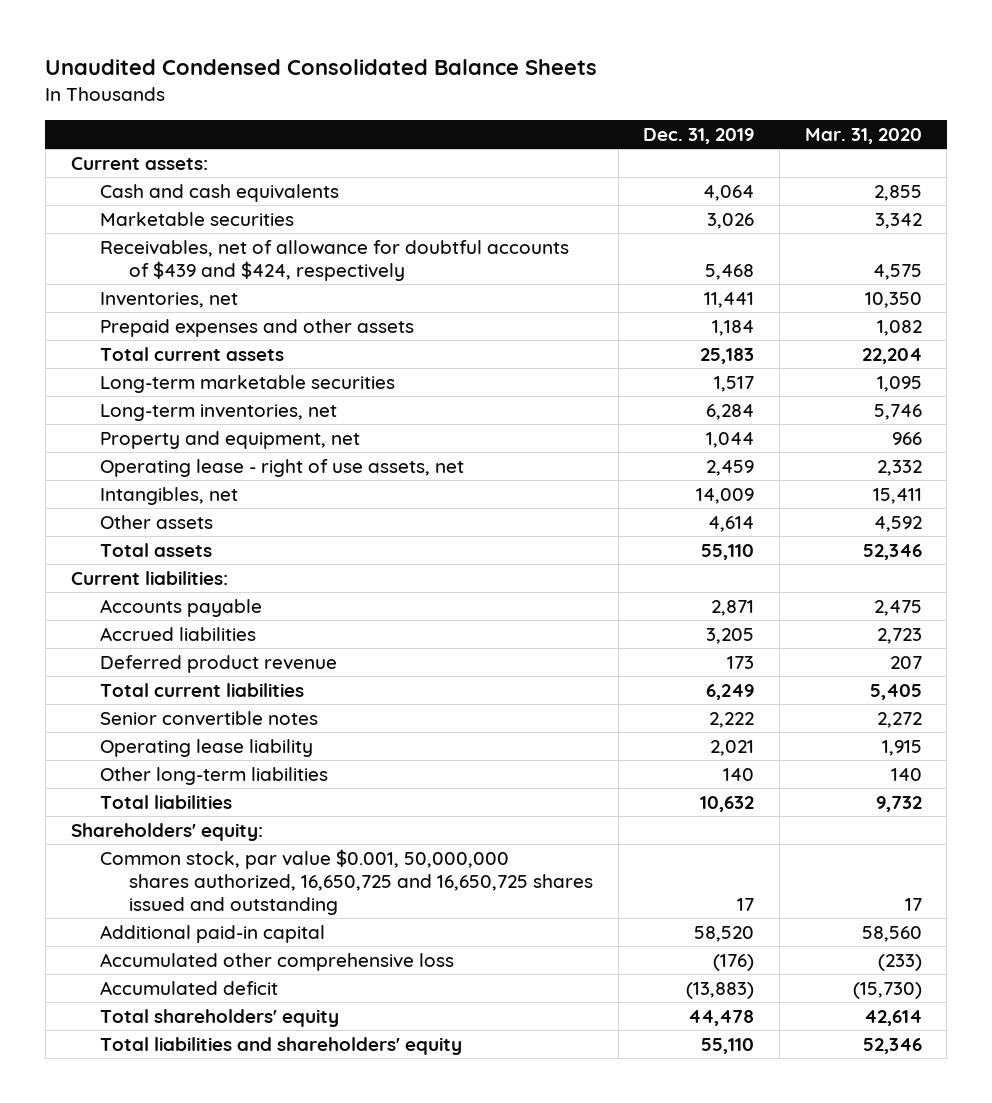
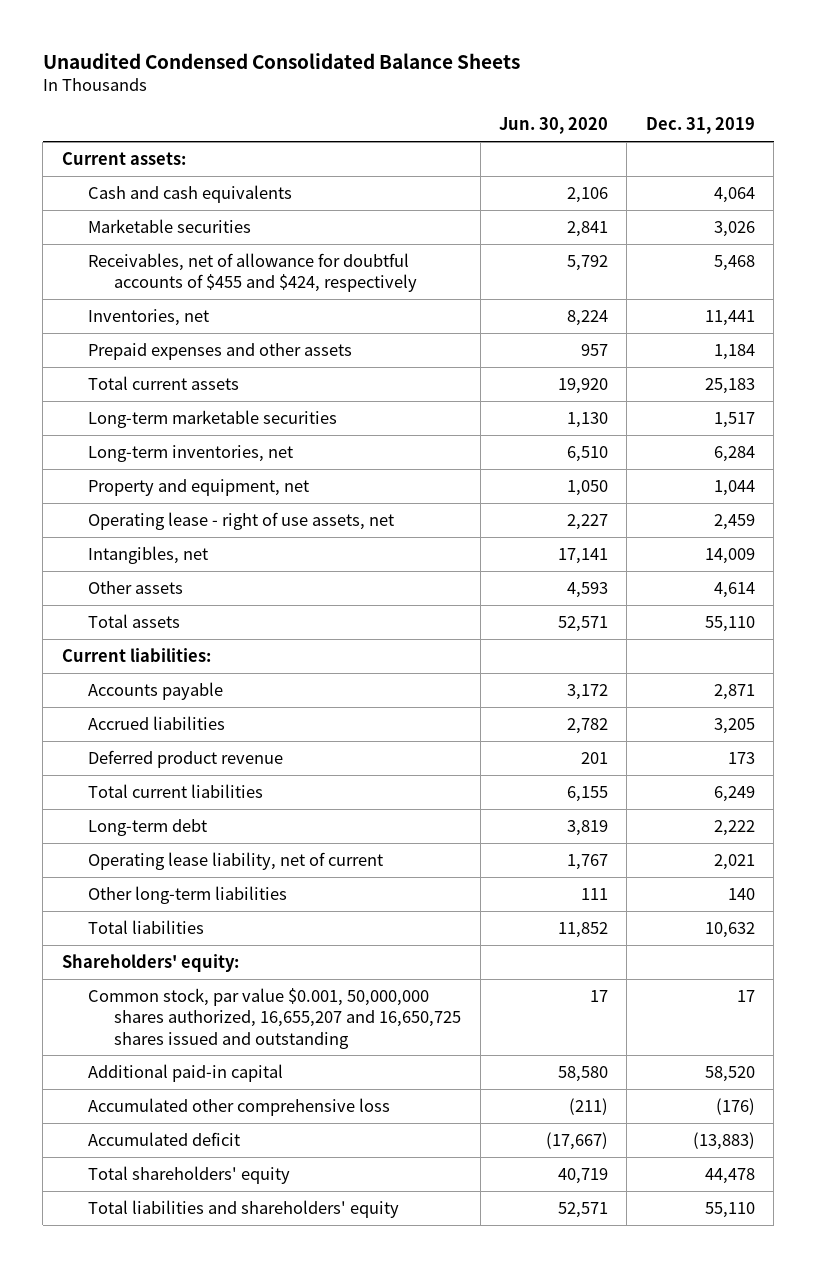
[804,127,922,144] Mar. 31, 2020 -> none
none -> [499,117,609,135] Jun. 30, 2020
[99,239,569,281] Receivables, net of allowance for doubtful accounts of $439 and $424, respectively -> [87,252,418,293] Receivables, net of allowance for doubtful accounts of $455 and $424, respectively
[99,710,318,726] Senior convertible notes -> [87,818,207,836] Long-term debt
[99,738,313,757] Operating lease liability -> [87,851,383,870] Operating lease liability, net of current
[99,848,594,915] Common stock, par value $0.001, 50,000,000 shares authorized, 16,650,725 and 16,650,725 shares issued and outstanding -> [87,987,462,1049] Common stock, par value $0.001, 50,000,000 shares authorized, 16,655,207 and 16,650,725 shares issued and outstanding

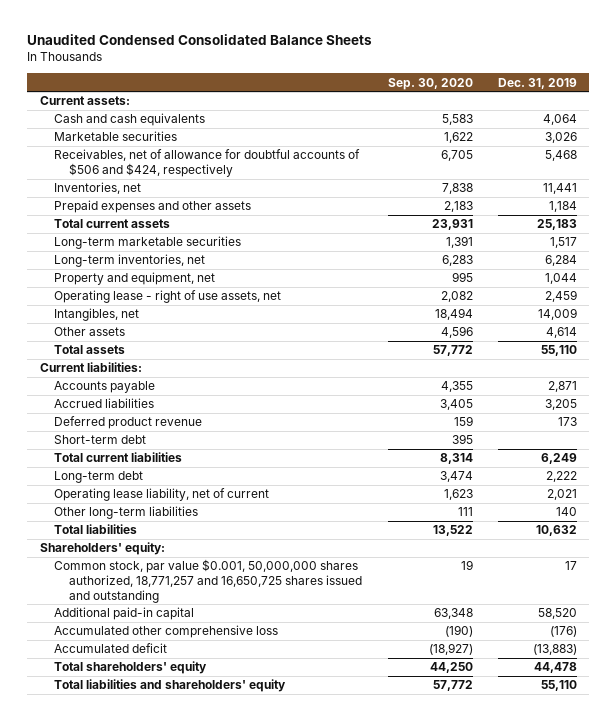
[499,117,609,135] Jun. 30, 2020 -> none
none -> [387,77,473,90] Sep. 30, 2020
[87,252,418,293] Receivables, net of allowance for doubtful accounts of $455 and $424, respectively -> [54,149,361,178] Receivables, net of allowance for doubtful accounts of $506 and $424, respectively
none -> [54,435,147,445] Short-term debt
[87,987,462,1049] Common stock, par value $0.001, 50,000,000 shares authorized, 16,655,207 and 16,650,725 shares issued and outstanding -> [54,559,363,603] Common stock, par value $0.001, 50,000,000 shares authorized, 18,771,257 and 16,650,725 shares issued and outstanding

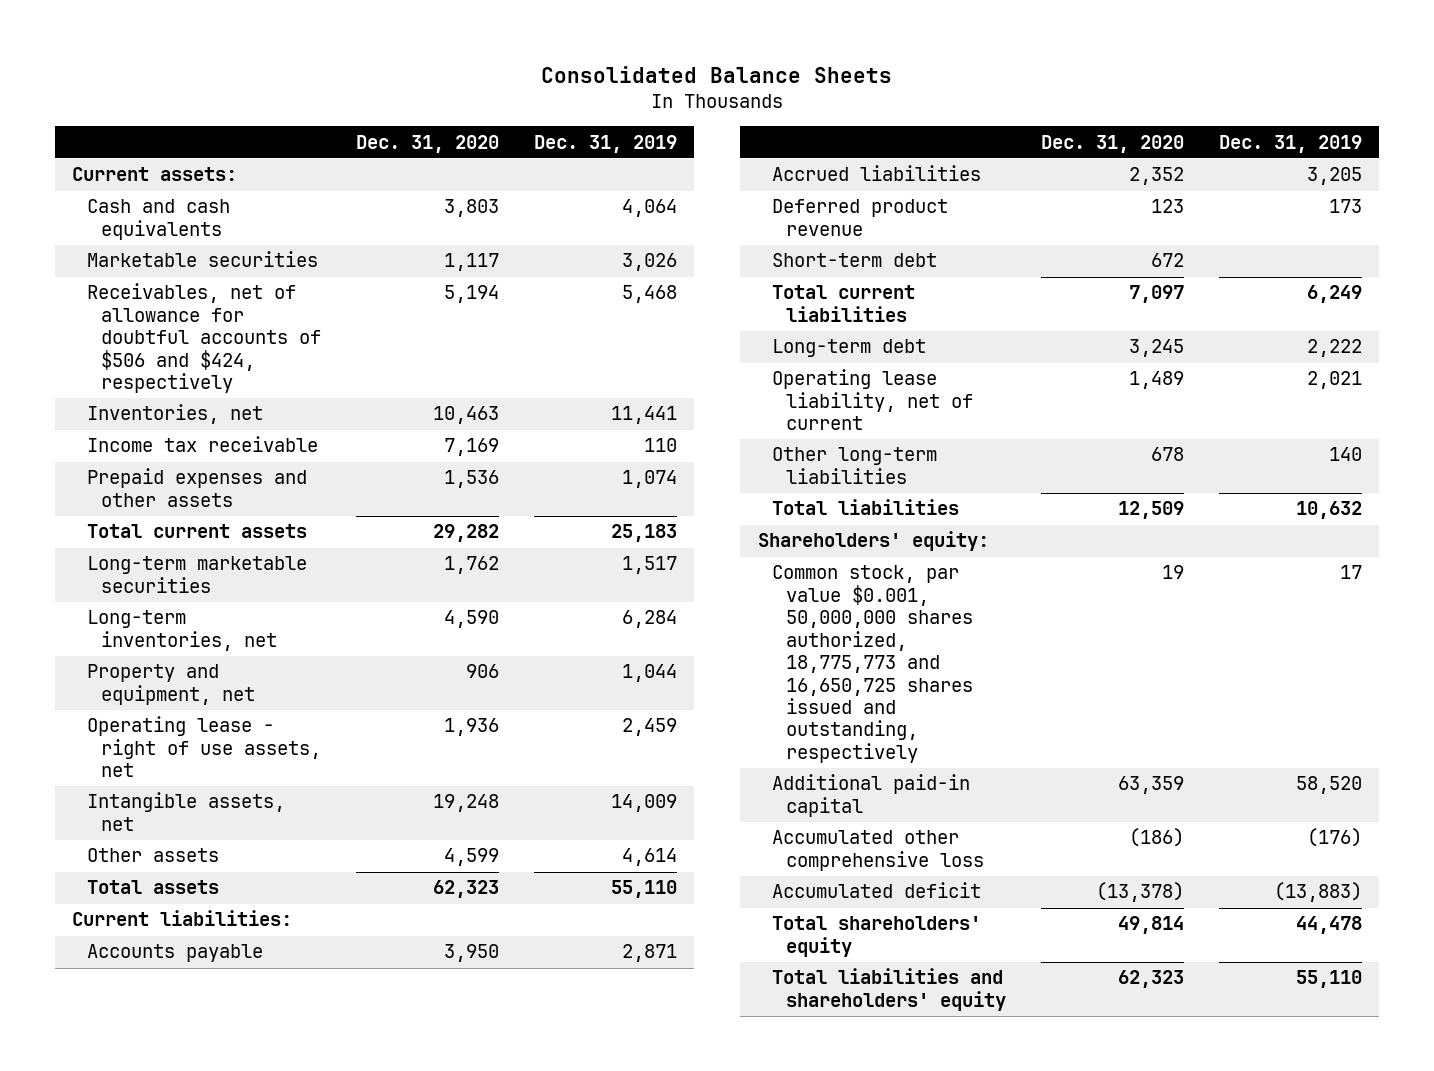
[27,34,373,46] Unaudited Condensed Consolidated Balance Sheets -> [541,66,893,84] Consolidated Balance Sheets
[387,77,473,90] Sep. 30, 2020 -> none
none -> [355,134,499,153] Dec. 31, 2020
none -> [86,436,318,453] Income tax receivable
[548,201,577,213] 1,184 -> [621,470,677,489] 1,074
[54,308,140,322] Intangibles, net -> [86,792,285,831] Intangible assets, net
[54,559,363,603] Common stock, par value $0.001, 50,000,000 shares authorized, 18,771,257 and 16,650,725 shares issued and outstanding -> [771,565,974,763] Common stock, par value $0.001, 50,000,000 shares authorized, 18,775,773 and 16,650,725 shares issued and outstanding, respectively

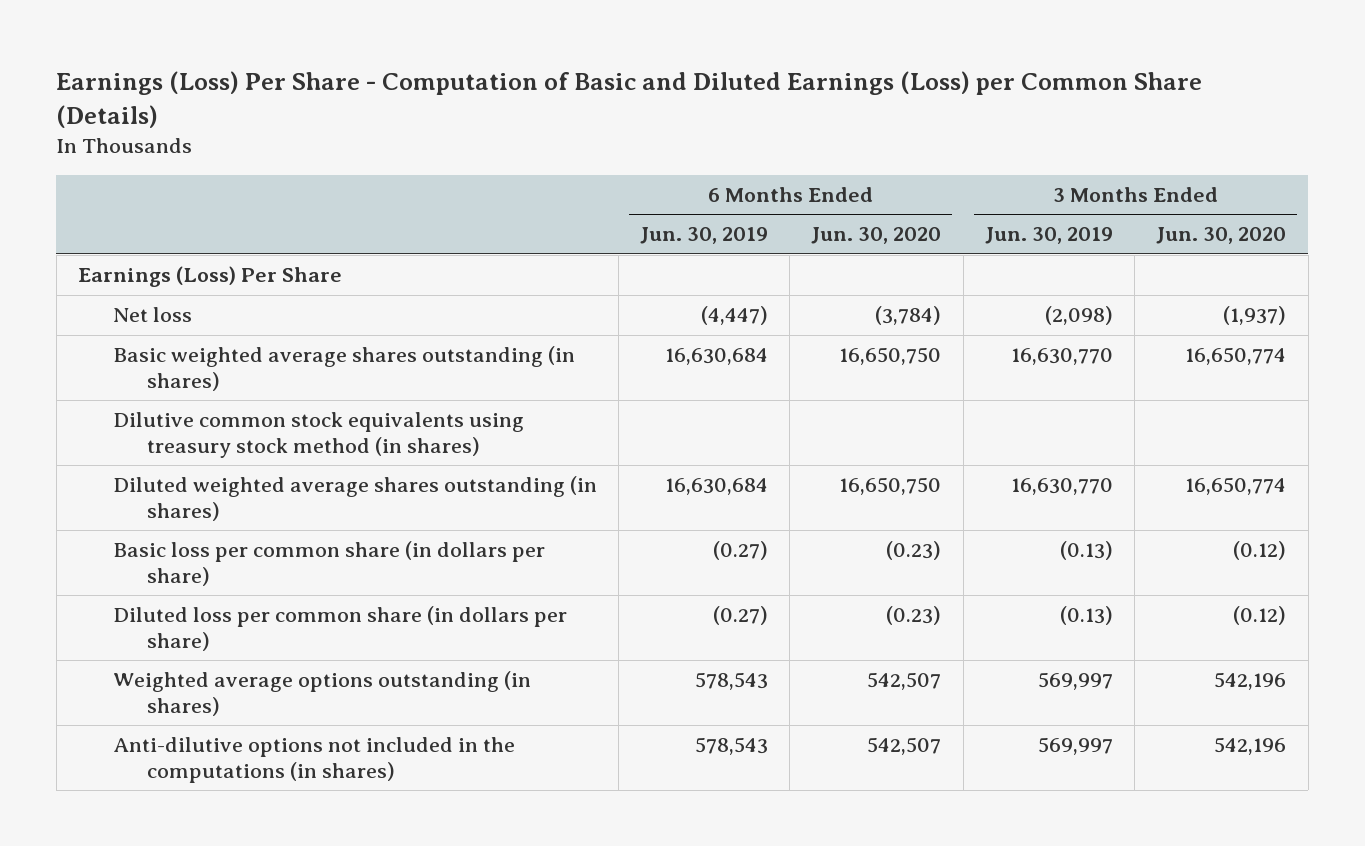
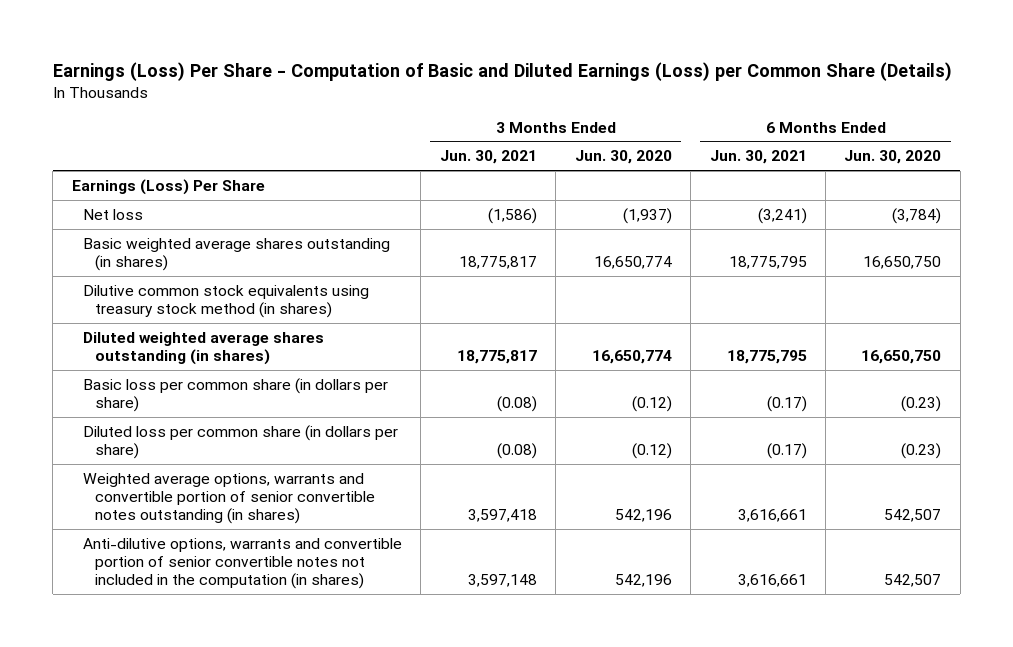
[640,227,769,245] Jun. 30, 2019 -> none
[984,227,1113,245] Jun. 30, 2019 -> none
none -> [439,150,537,165] Jun. 30, 2021
none -> [709,150,807,165] Jun. 30, 2021
[112,671,531,716] Weighted average options outstanding (in shares) -> [83,472,375,525] Weighted average options, warrants and convertible portion of senior convertible notes outstanding (in shares)
[112,737,515,783] Anti-dilutive options not included in the computations (in shares) -> [83,537,403,590] Anti-dilutive options, warrants and convertible portion of senior convertible notes not included in the computation (in shares)

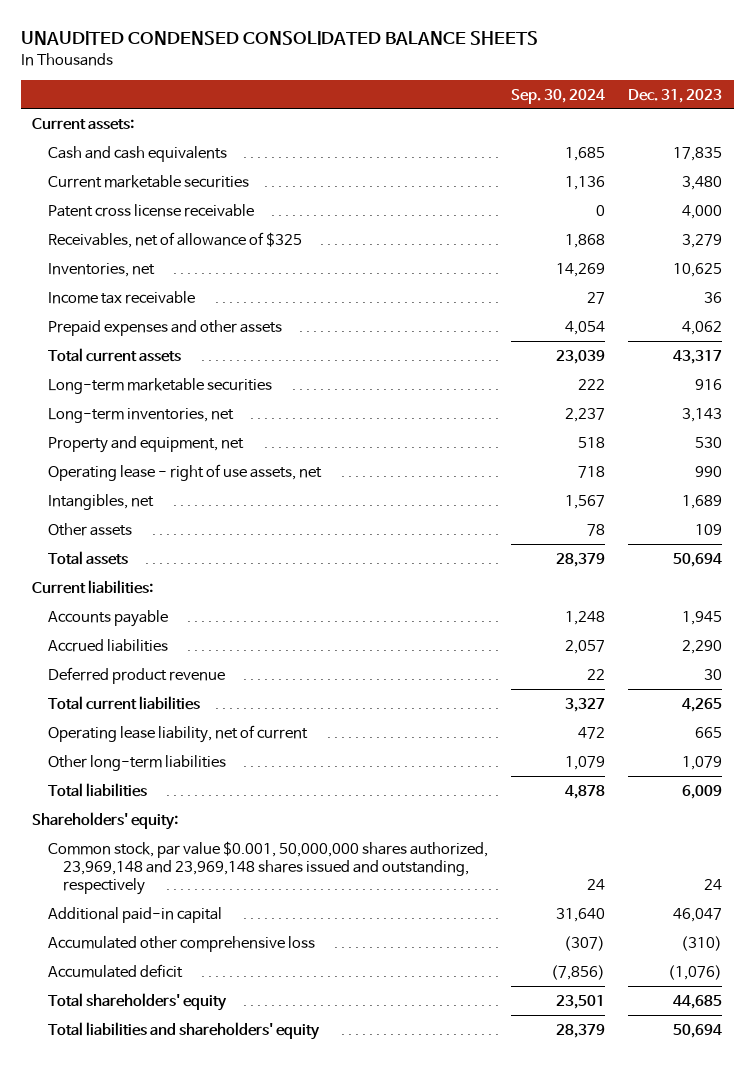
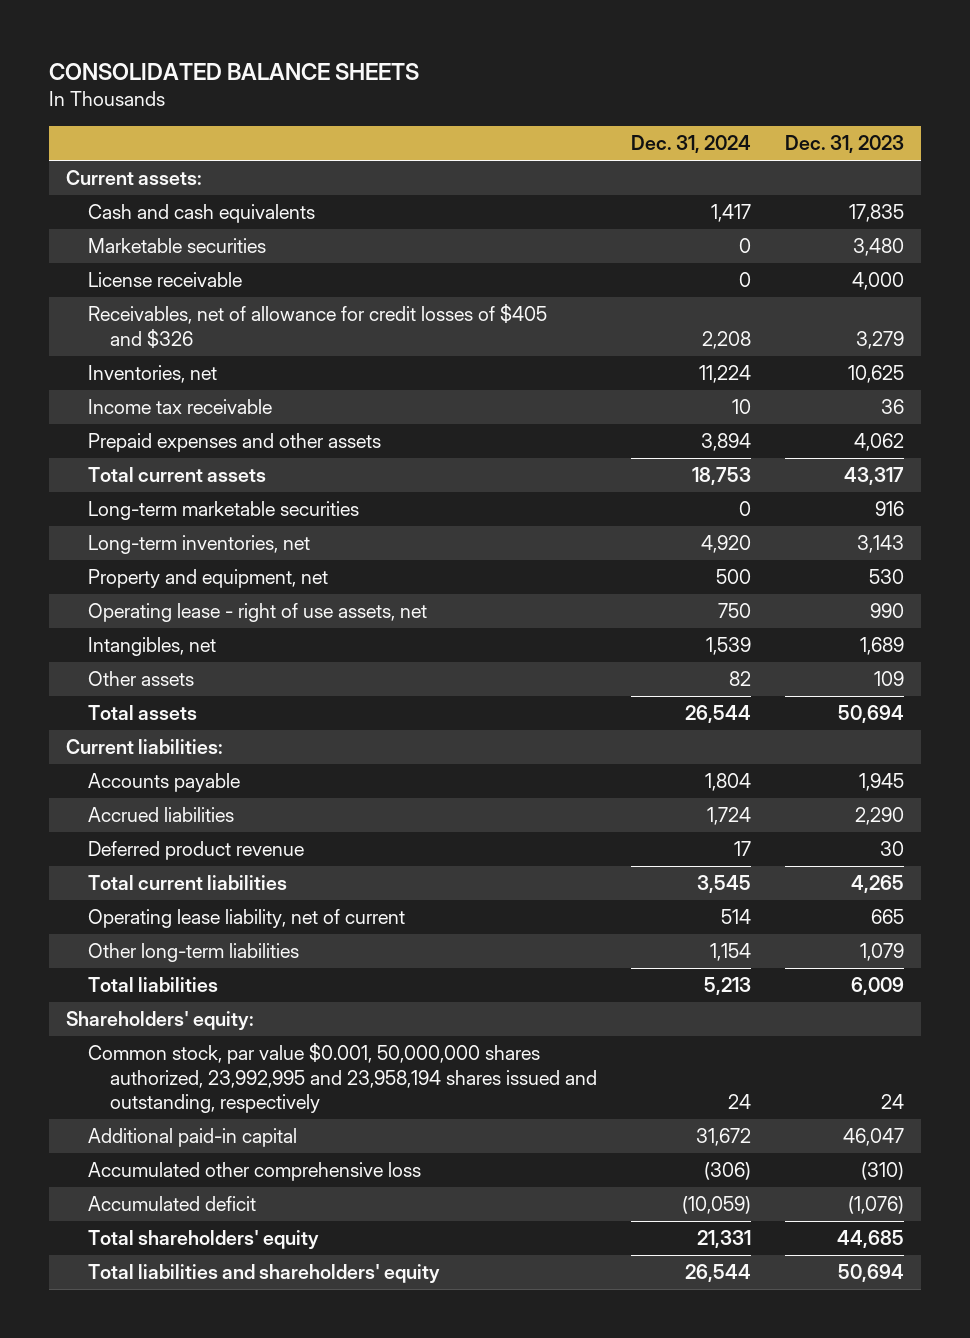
[20,31,538,46] UNAUDITED CONDENSED CONSOLIDATED BALANCE SHEETS -> [49,62,420,80] CONSOLIDATED BALANCE SHEETS
[510,88,605,104] Sep. 30, 2024 -> none
none -> [631,135,752,154] Dec. 31, 2024
[47,174,249,188] Current marketable securities -> [88,238,267,254] Marketable securities
[47,203,254,217] Patent cross license receivable -> [88,272,243,288] License receivable
[47,231,302,248] Receivables, net of allowance of $325 -> [88,304,548,348] Receivables, net of allowance for credit losses of $405 and $326
[47,840,488,896] Common stock, par value $0.001, 50,000,000 shares authorized, 23,969,148 and 23,969,148 shares issued and outstanding, respectively -> [88,1043,598,1113] Common stock, par value $0.001, 50,000,000 shares authorized, 23,992,995 and 23,958,194 shares issued and outstanding, respectively

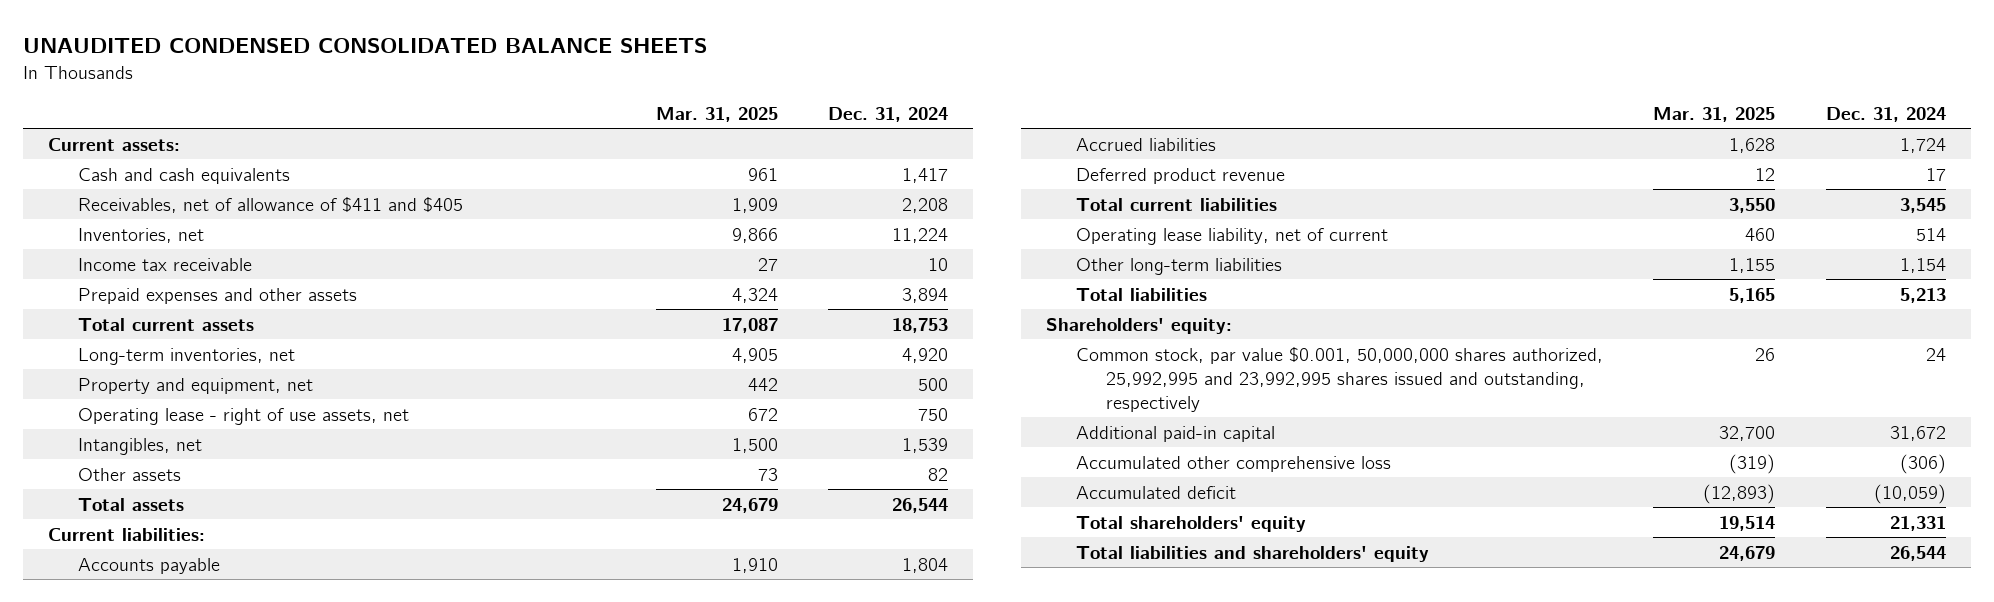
[49,62,420,80] CONSOLIDATED BALANCE SHEETS -> [23,38,708,54] UNAUDITED CONDENSED CONSOLIDATED BALANCE SHEETS
[785,135,905,154] Dec. 31, 2023 -> none
none -> [655,106,778,122] Mar. 31, 2025
[88,238,267,254] Marketable securities -> none
[88,272,243,288] License receivable -> none
[88,304,548,348] Receivables, net of allowance for credit losses of $405 and $326 -> [78,196,464,213] Receivables, net of allowance of $411 and $405
[88,501,360,521] Long-term marketable securities -> none
[88,1043,598,1113] Common stock, par value $0.001, 50,000,000 shares authorized, 23,992,995 and 23,958,194 shares issued and outstanding, respectively -> [1076,346,1604,412] Common stock, par value $0.001, 50,000,000 shares authorized, 25,992,995 and 23,992,995 shares issued and outstanding, respectively

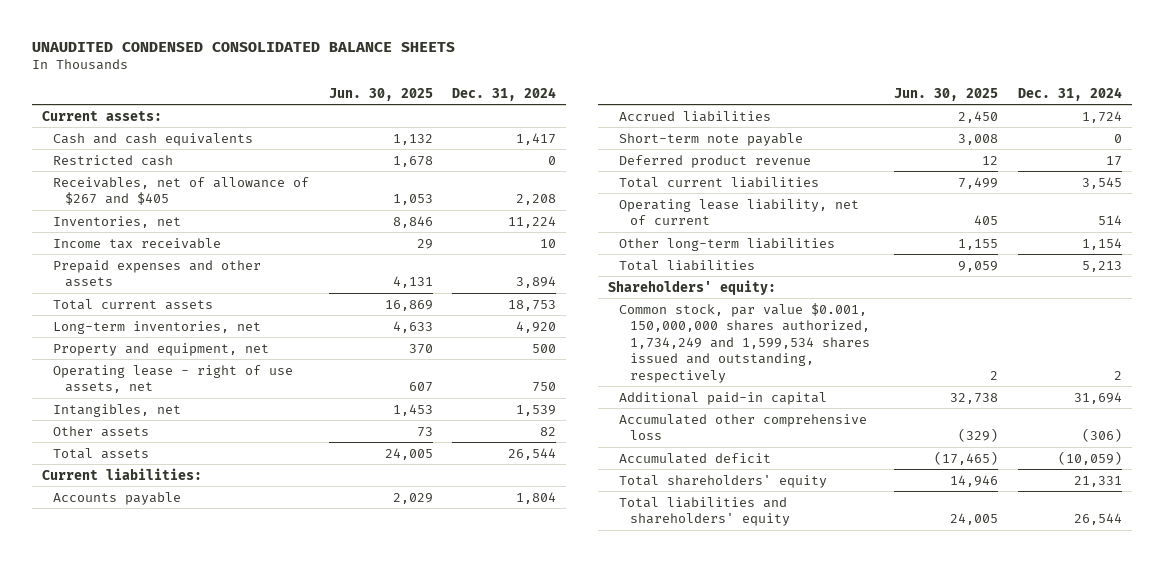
[655,106,778,122] Mar. 31, 2025 -> none
none -> [328,87,433,101] Jun. 30, 2025
none -> [53,154,174,166] Restricted cash
[78,196,464,213] Receivables, net of allowance of $411 and $405 -> [53,176,310,206] Receivables, net of allowance of $267 and $405
none -> [619,132,804,146] Short-term note payable
[1076,346,1604,412] Common stock, par value $0.001, 50,000,000 shares authorized, 25,992,995 and 23,992,995 shares issued and outstanding, respectively -> [619,302,871,383] Common stock, par value $0.001, 150,000,000 shares authorized, 1,734,249 and 1,599,534 shares issued and outstanding, respectively
[1925,347,1946,361] 24 -> [1113,370,1122,380] 2
[1889,425,1946,441] 31,672 -> [1073,391,1122,404] 31,694

